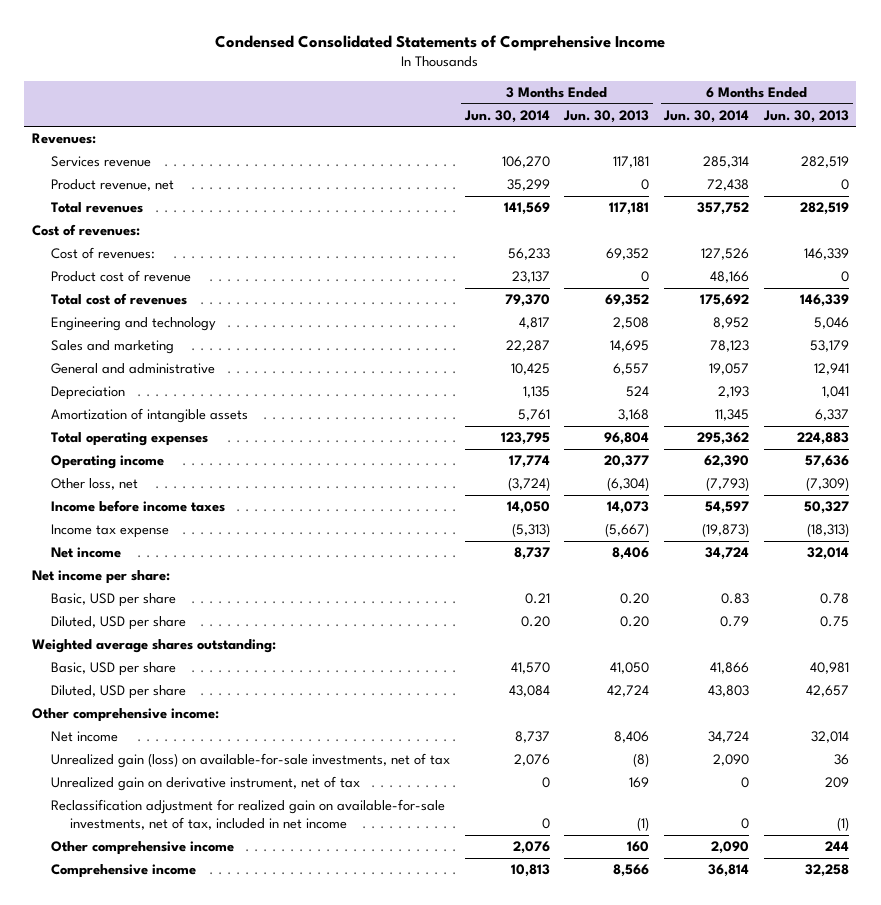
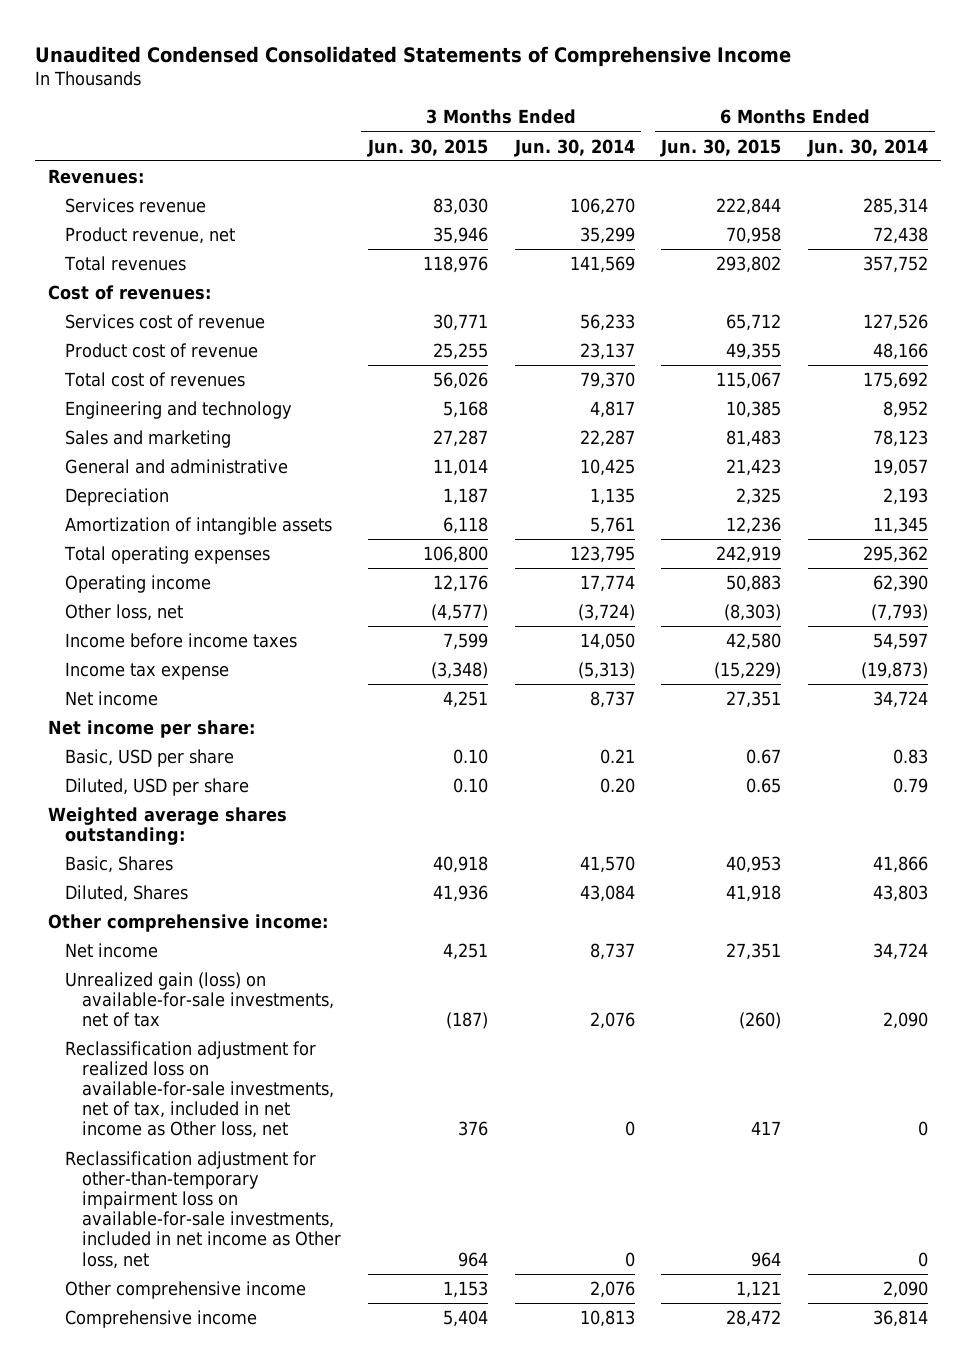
[215,34,666,51] Condensed Consolidated Statements of Comprehensive Income -> [34,45,791,67] Unaudited Condensed Consolidated Statements of Comprehensive Income
[563,109,650,123] Jun. 30, 2013 -> none
[762,109,849,123] Jun. 30, 2013 -> none
none -> [367,138,489,157] Jun. 30, 2015
none -> [660,138,782,157] Jun. 30, 2015
[50,247,155,260] Cost of revenues: -> [65,313,266,329] Services cost of revenue
[50,662,176,677] Basic, USD per share -> [65,855,174,873] Basic, Shares
[50,685,186,700] Diluted, USD per share -> [65,884,189,902] Diluted, Shares
[50,776,360,792] Unrealized gain on derivative instrument, net of tax -> none
[50,799,445,831] Reclassification adjustment for realized gain on available-for-sale investments, net of tax, included in net income -> [65,1040,335,1139] Reclassification adjustment for realized loss on available-for-sale investments, net of tax, included in net income as Other loss, net
none -> [65,1150,342,1269] Reclassification adjustment for other-than-temporary impairment loss on available-for-sale investments, included in net income as Other loss, net

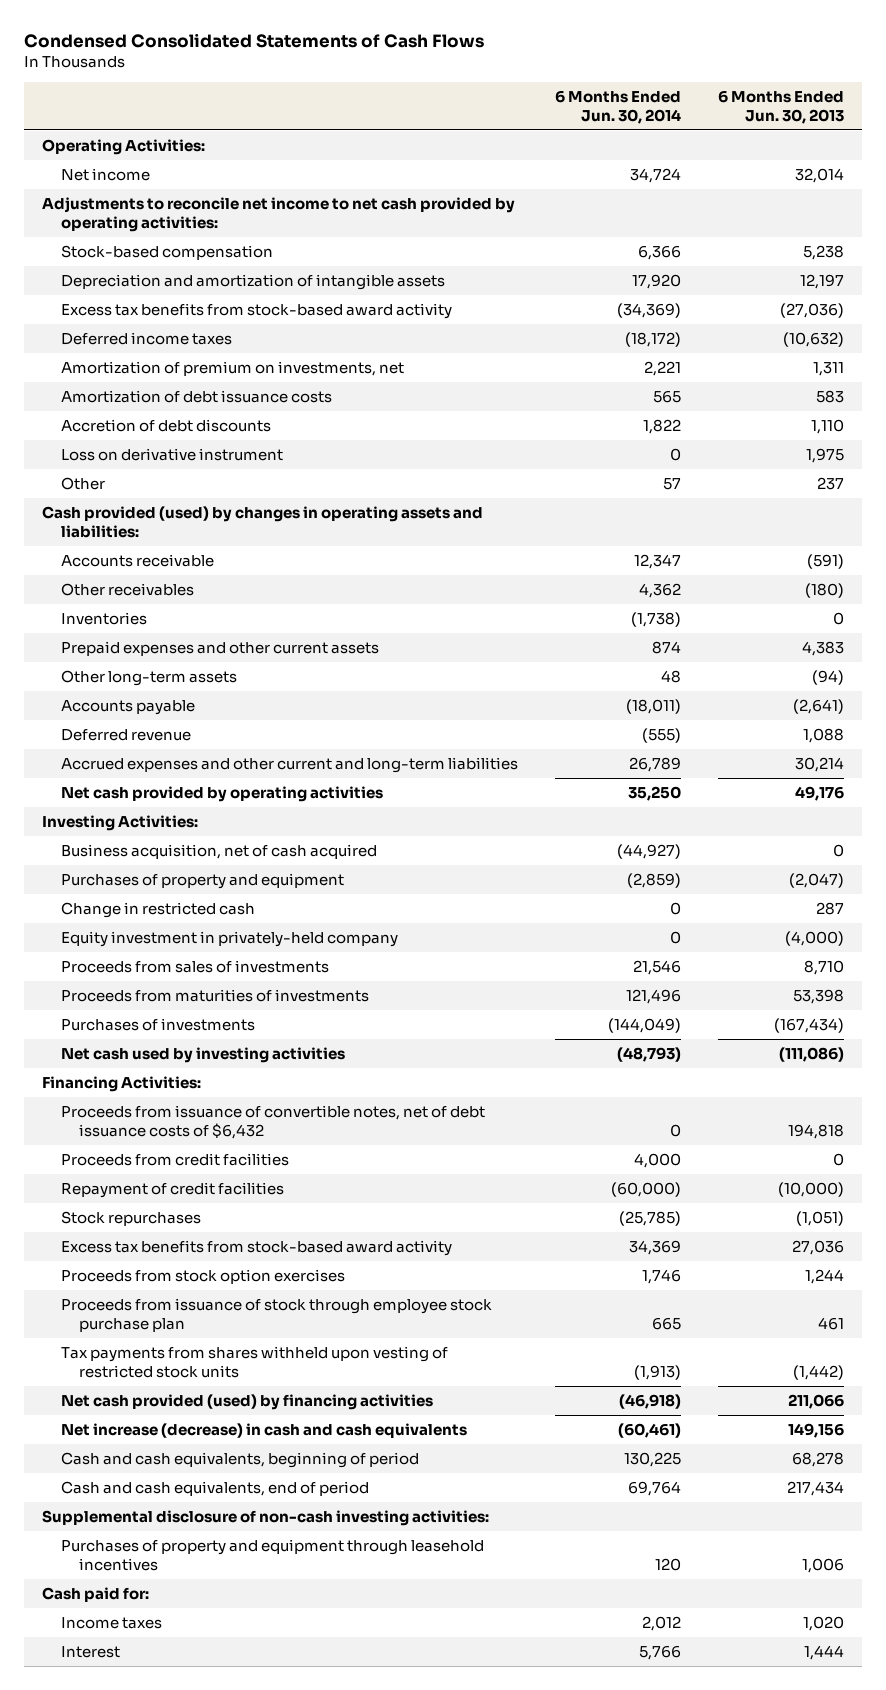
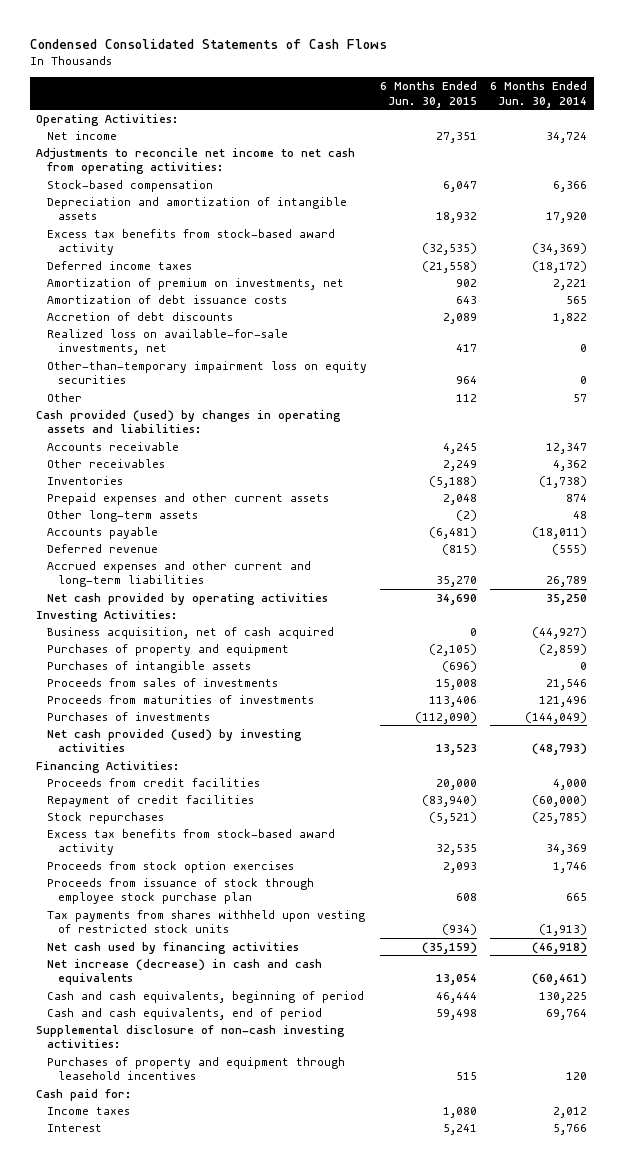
[717,89,844,124] 6 Months Ended Jun. 30, 2013 -> none
none -> [380,81,478,108] 6 Months Ended Jun. 30, 2015
[42,196,516,232] Adjustments to reconcile net income to net cash provided by operating activities: -> [36,147,356,175] Adjustments to reconcile net income to net cash from operating activities:
[60,447,283,461] Loss on derivative instrument -> none
none -> [47,328,289,356] Realized loss on available-for-sale investments, net
none -> [47,360,368,385] Other-than-temporary impairment loss on equity securities
[60,901,255,918] Change in restricted cash -> none
[60,930,398,947] Equity investment in privately-held company -> none
none -> [47,660,252,673] Purchases of intangible assets
[60,1046,345,1063] Net cash used by investing activities -> [47,728,303,753] Net cash provided (used) by investing activities
[60,1104,485,1139] Proceeds from issuance of convertible notes, net of debt issuance costs of $6,432 -> none
[60,1393,433,1410] Net cash provided (used) by financing activities -> [47,941,300,954] Net cash used by financing activities

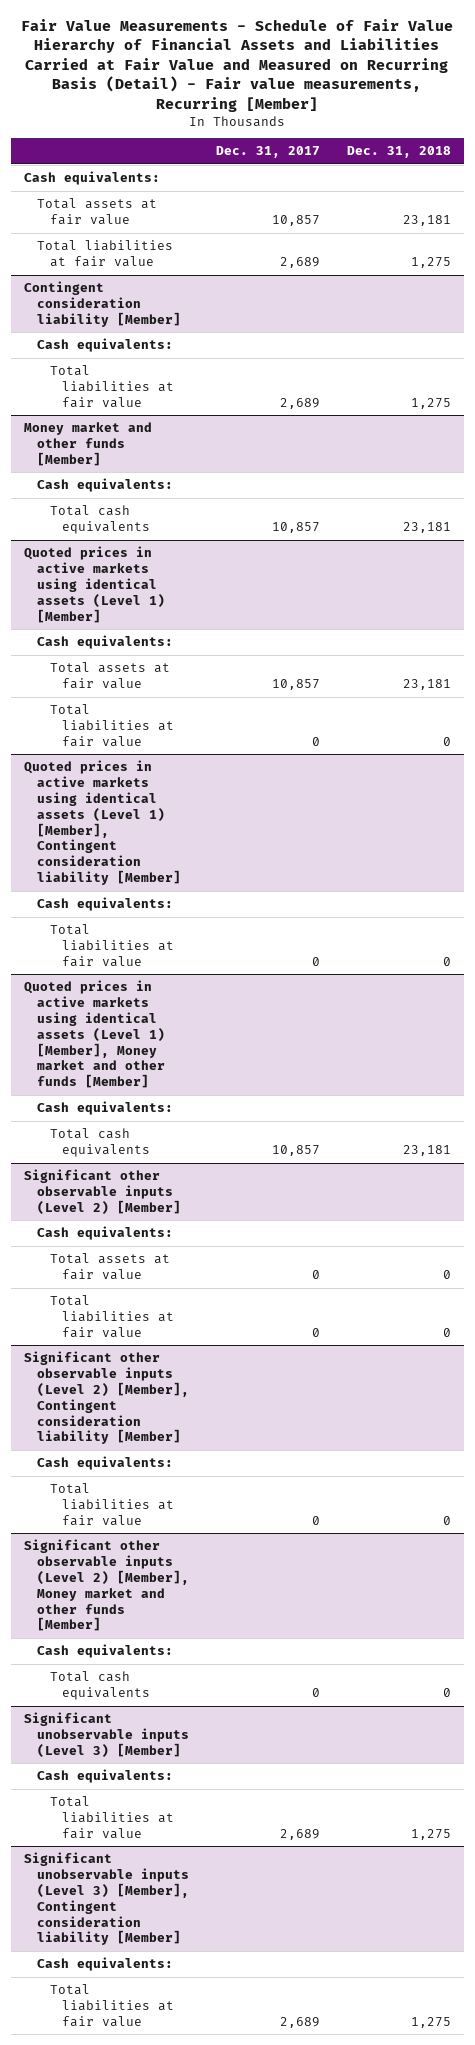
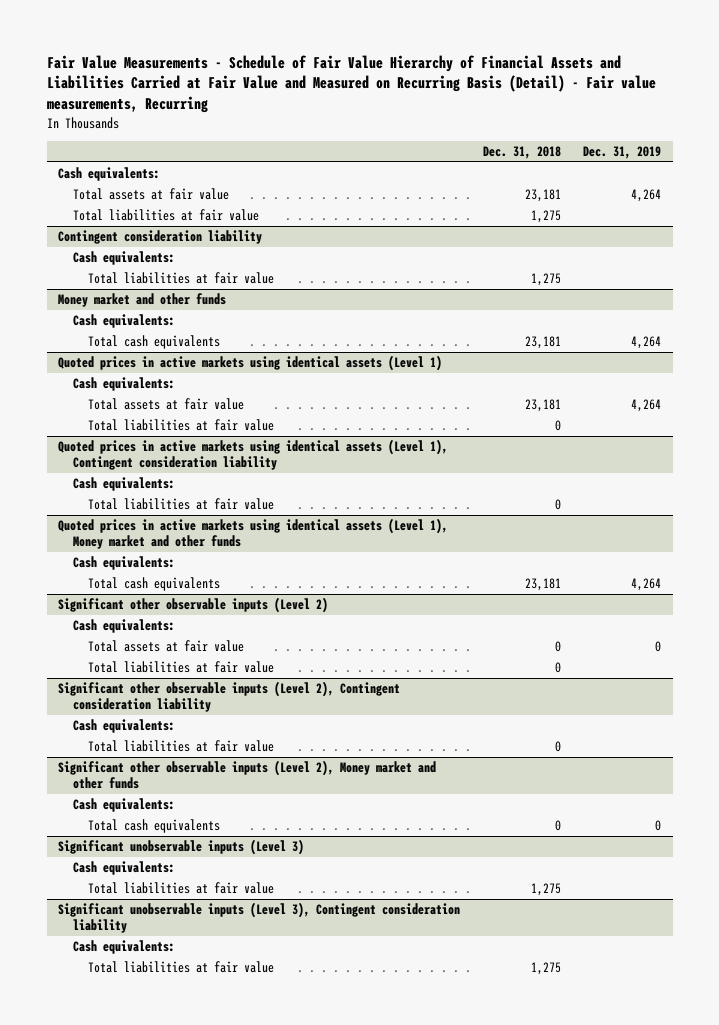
[21,18,454,112] Fair Value Measurements - Schedule of Fair Value Hierarchy of Financial Assets and Liabilities Carried at Fair Value and Measured on Recurring Basis (Detail) - Fair value measurements, Recurring [Member] -> [46,54,656,114] Fair Value Measurements - Schedule of Fair Value Hierarchy of Financial Assets and Liabilities Carried at Fair Value and Measured on Recurring Basis (Detail) - Fair value measurements, Recurring
[215,146,320,159] Dec. 31, 2017 -> none
none -> [583,146,662,160] Dec. 31, 2019
[24,281,182,327] Contingent consideration liability [Member] -> [57,230,262,245] Contingent consideration liability
[24,422,153,466] Money market and other funds [Member] -> [57,293,226,308] Money market and other funds
[24,546,166,623] Quoted prices in active markets using identical assets (Level 1) [Member] -> [57,355,442,372] Quoted prices in active markets using identical assets (Level 1)
[24,760,182,886] Quoted prices in active markets using identical assets (Level 1) [Member], Contingent consideration liability [Member] -> [57,439,448,471] Quoted prices in active markets using identical assets (Level 1), Contingent consideration liability
[24,980,166,1089] Quoted prices in active markets using identical assets (Level 1) [Member], Money market and other funds [Member] -> [57,518,448,550] Quoted prices in active markets using identical assets (Level 1), Money market and other funds
[24,1169,182,1215] Significant other observable inputs (Level 2) [Member] -> [57,597,328,614] Significant other observable inputs (Level 2)
[24,1351,190,1445] Significant other observable inputs (Level 2) [Member], Contingent consideration liability [Member] -> [57,681,400,713] Significant other observable inputs (Level 2), Contingent consideration liability
[24,1539,190,1632] Significant other observable inputs (Level 2) [Member], Money market and other funds [Member] -> [57,760,436,790] Significant other observable inputs (Level 2), Money market and other funds
[24,1712,190,1758] Significant unobservable inputs (Level 3) [Member] -> [57,839,304,856] Significant unobservable inputs (Level 3)
[24,1852,190,1946] Significant unobservable inputs (Level 3) [Member], Contingent consideration liability [Member] -> [57,902,460,934] Significant unobservable inputs (Level 3), Contingent consideration liability

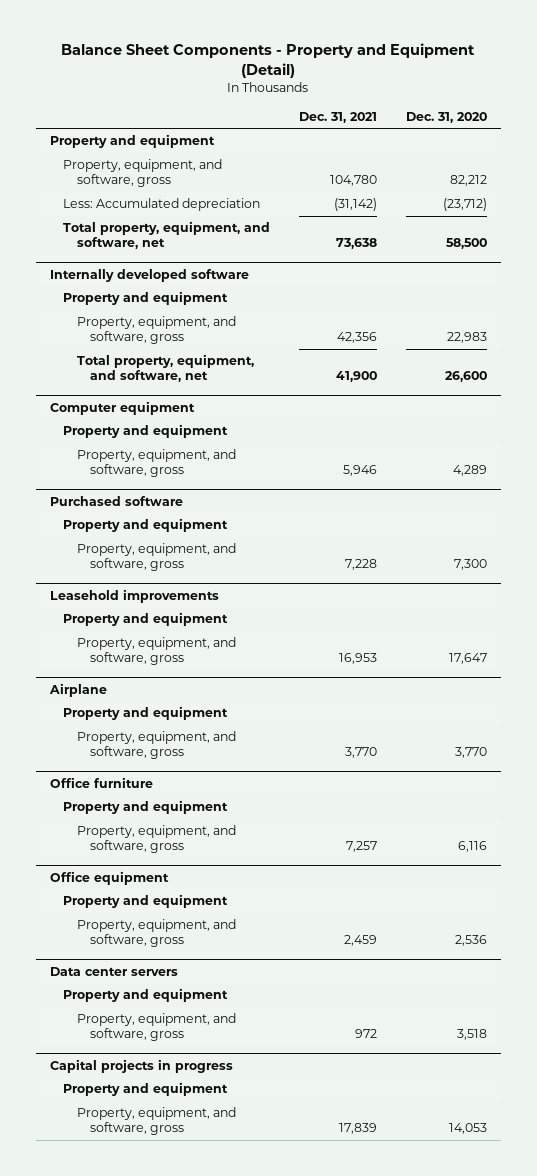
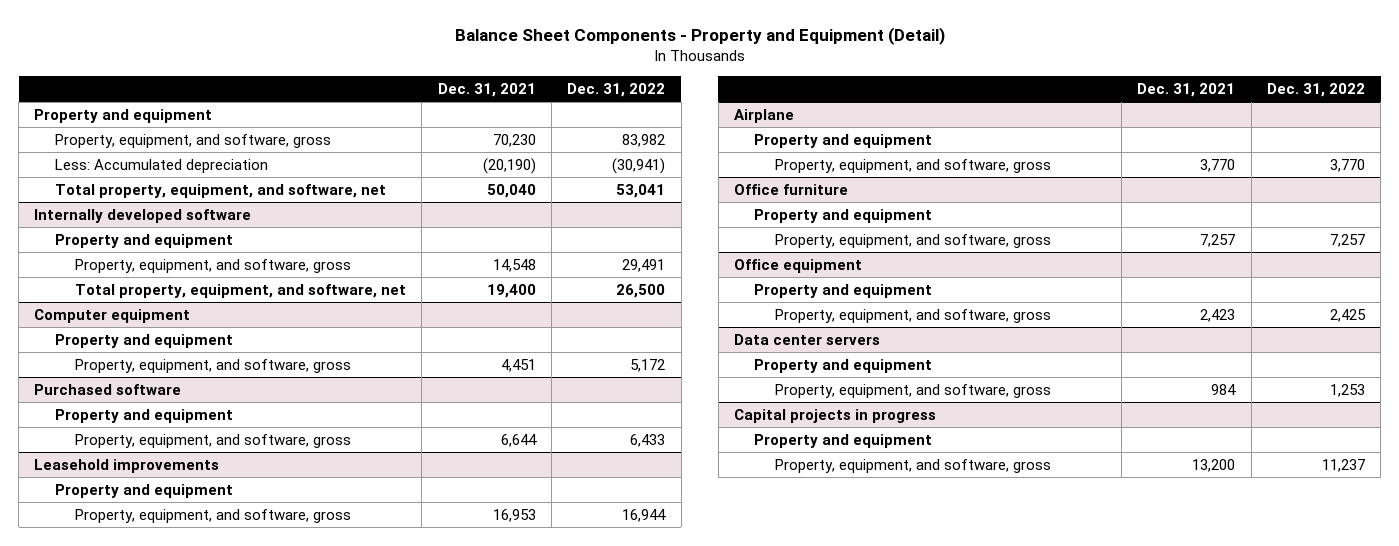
[405,112,487,124] Dec. 31, 2020 -> none
none -> [567,82,666,97] Dec. 31, 2022
[330,175,378,187] 104,780 -> [492,133,536,147] 70,230
[334,198,378,212] (31,142) -> [482,157,536,174] (20,190)
[336,238,378,250] 73,638 -> [486,183,536,198] 50,040
[337,332,378,344] 42,356 -> [492,258,536,272] 14,548
[336,371,378,383] 41,900 -> [486,283,536,298] 19,400
[343,465,378,477] 5,946 -> [500,358,536,372] 4,451
[345,559,378,571] 7,228 -> [500,433,537,447] 6,644
[344,935,378,947] 2,459 -> [1200,308,1236,322] 2,423
[355,1029,378,1039] 972 -> [1211,383,1237,395] 984
[339,1123,378,1135] 17,839 -> [1192,458,1236,472] 13,200

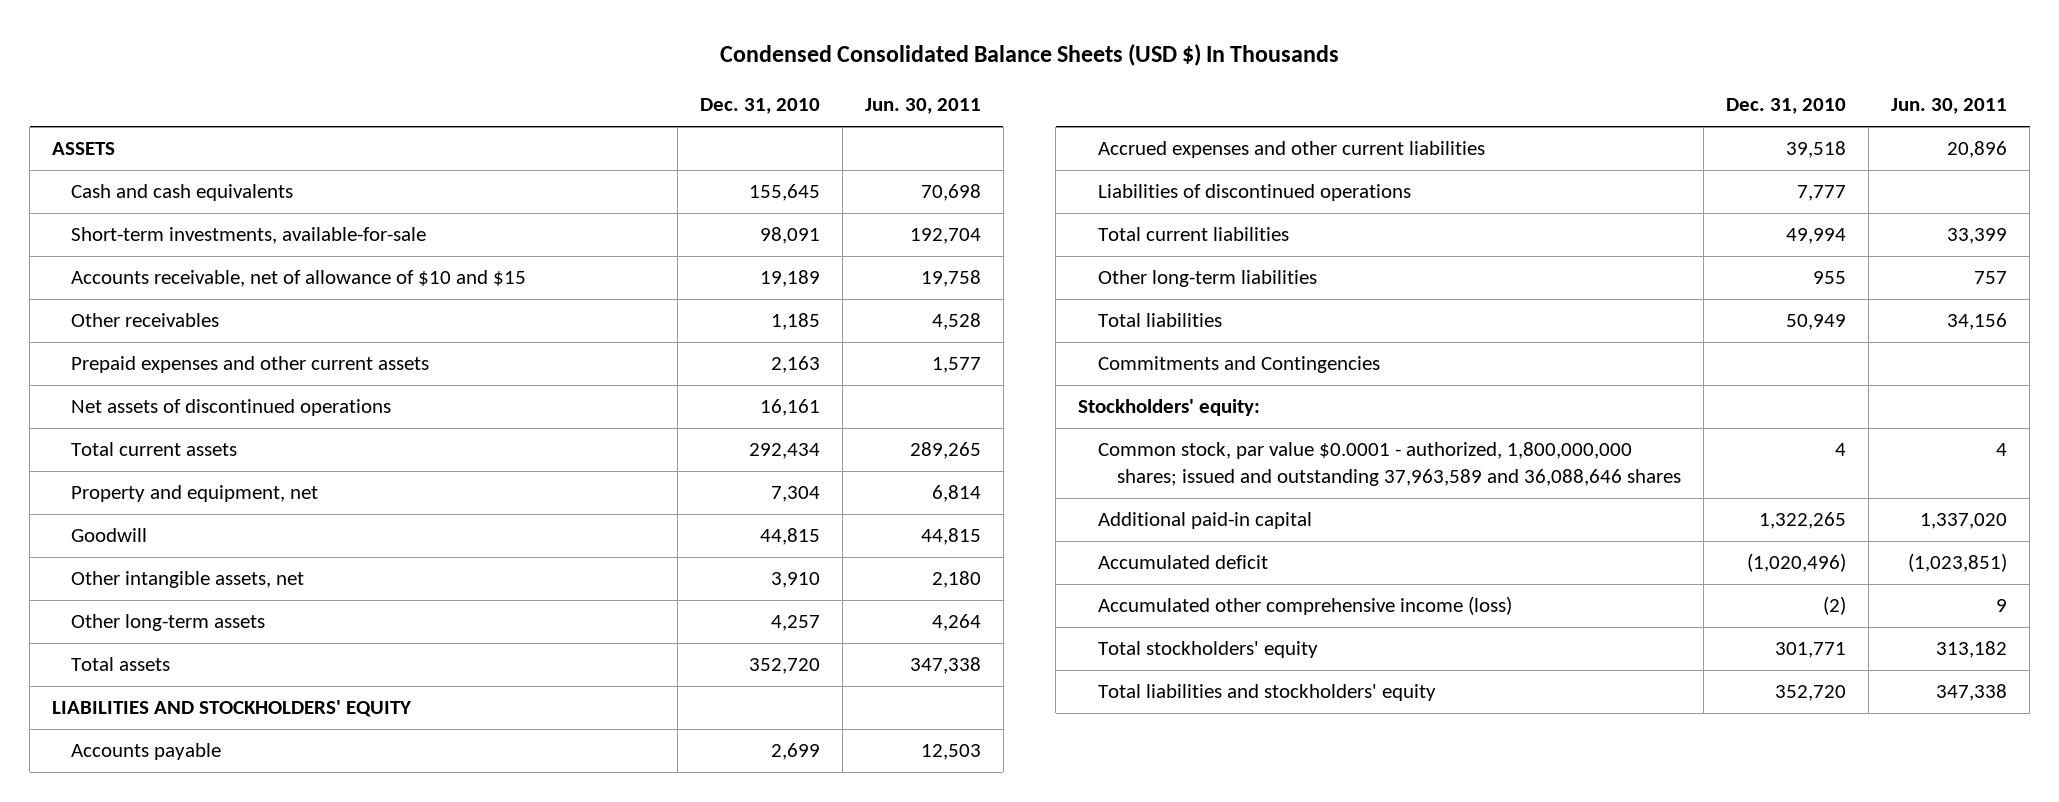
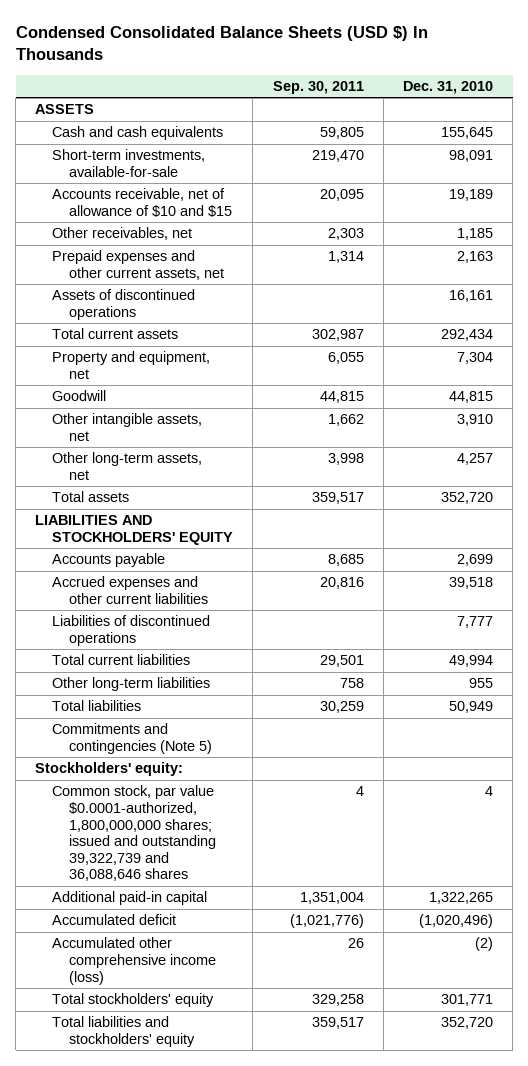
[864,98,981,115] Jun. 30, 2011 -> none
none -> [272,80,364,94] Sep. 30, 2011
[71,313,220,328] Other receivables -> [52,227,193,241] Other receivables, net
[71,356,430,374] Prepaid expenses and other current assets -> [52,250,224,280] Prepaid expenses and other current assets, net
[71,399,392,417] Net assets of discontinued operations -> [52,289,196,320] Assets of discontinued operations
[71,614,266,632] Other long-term assets -> [52,452,203,480] Other long-term assets, net
[1097,356,1380,374] Commitments and Contingencies -> [52,723,212,754] Commitments and contingencies (Note 5)
[1097,442,1681,486] Common stock, par value $0.0001 - authorized, 1,800,000,000 shares; issued and outstanding 37,963,589 and 36,088,646 shares -> [52,785,216,882] Common stock, par value $0.0001-authorized, 1,800,000,000 shares; issued and outstanding 39,322,739 and 36,088,646 shares

